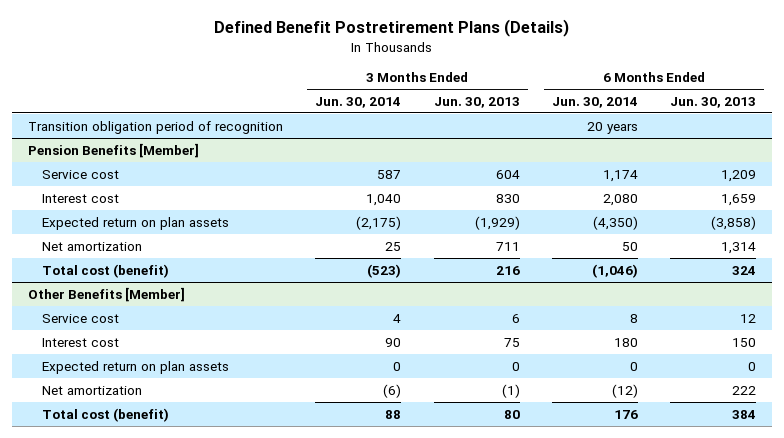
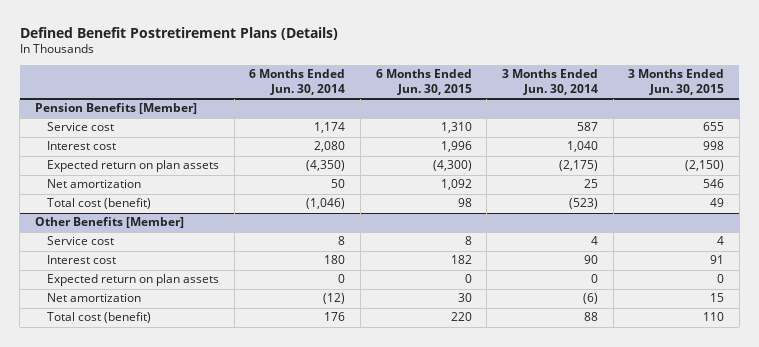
[433,96,520,108] Jun. 30, 2013 -> none
[670,96,757,108] Jun. 30, 2013 -> none
none -> [375,69,472,96] 6 Months Ended Jun. 30, 2015
none -> [628,69,725,96] 3 Months Ended Jun. 30, 2015
[28,120,284,134] Transition obligation period of recognition -> none

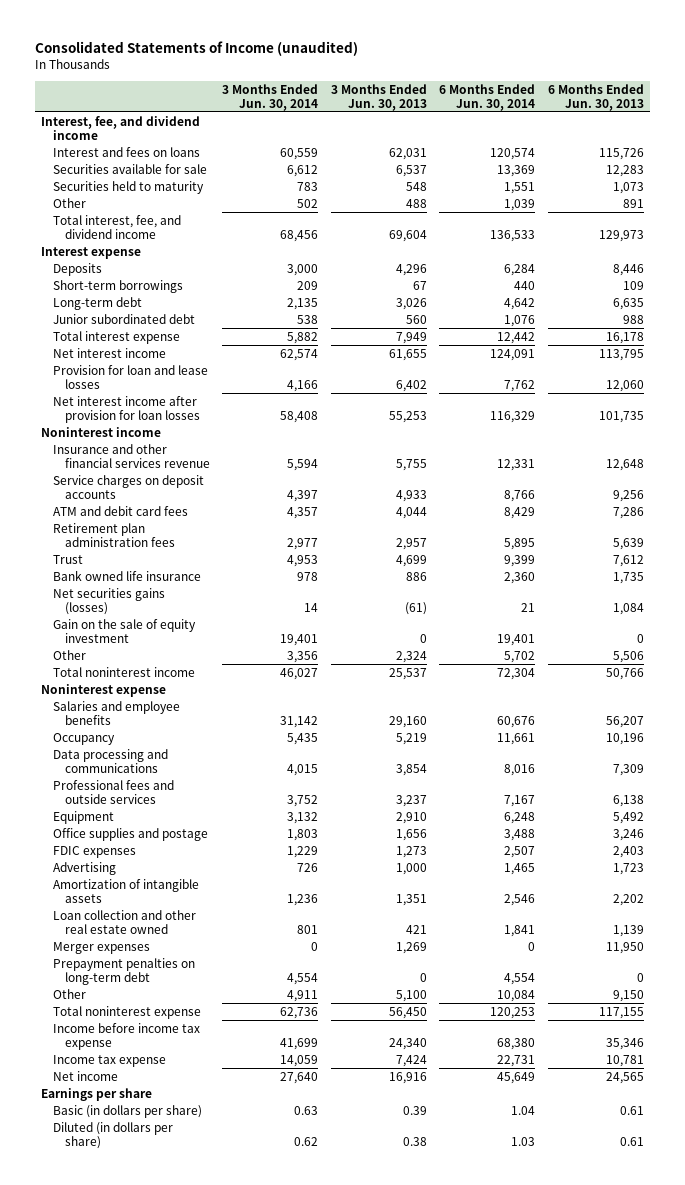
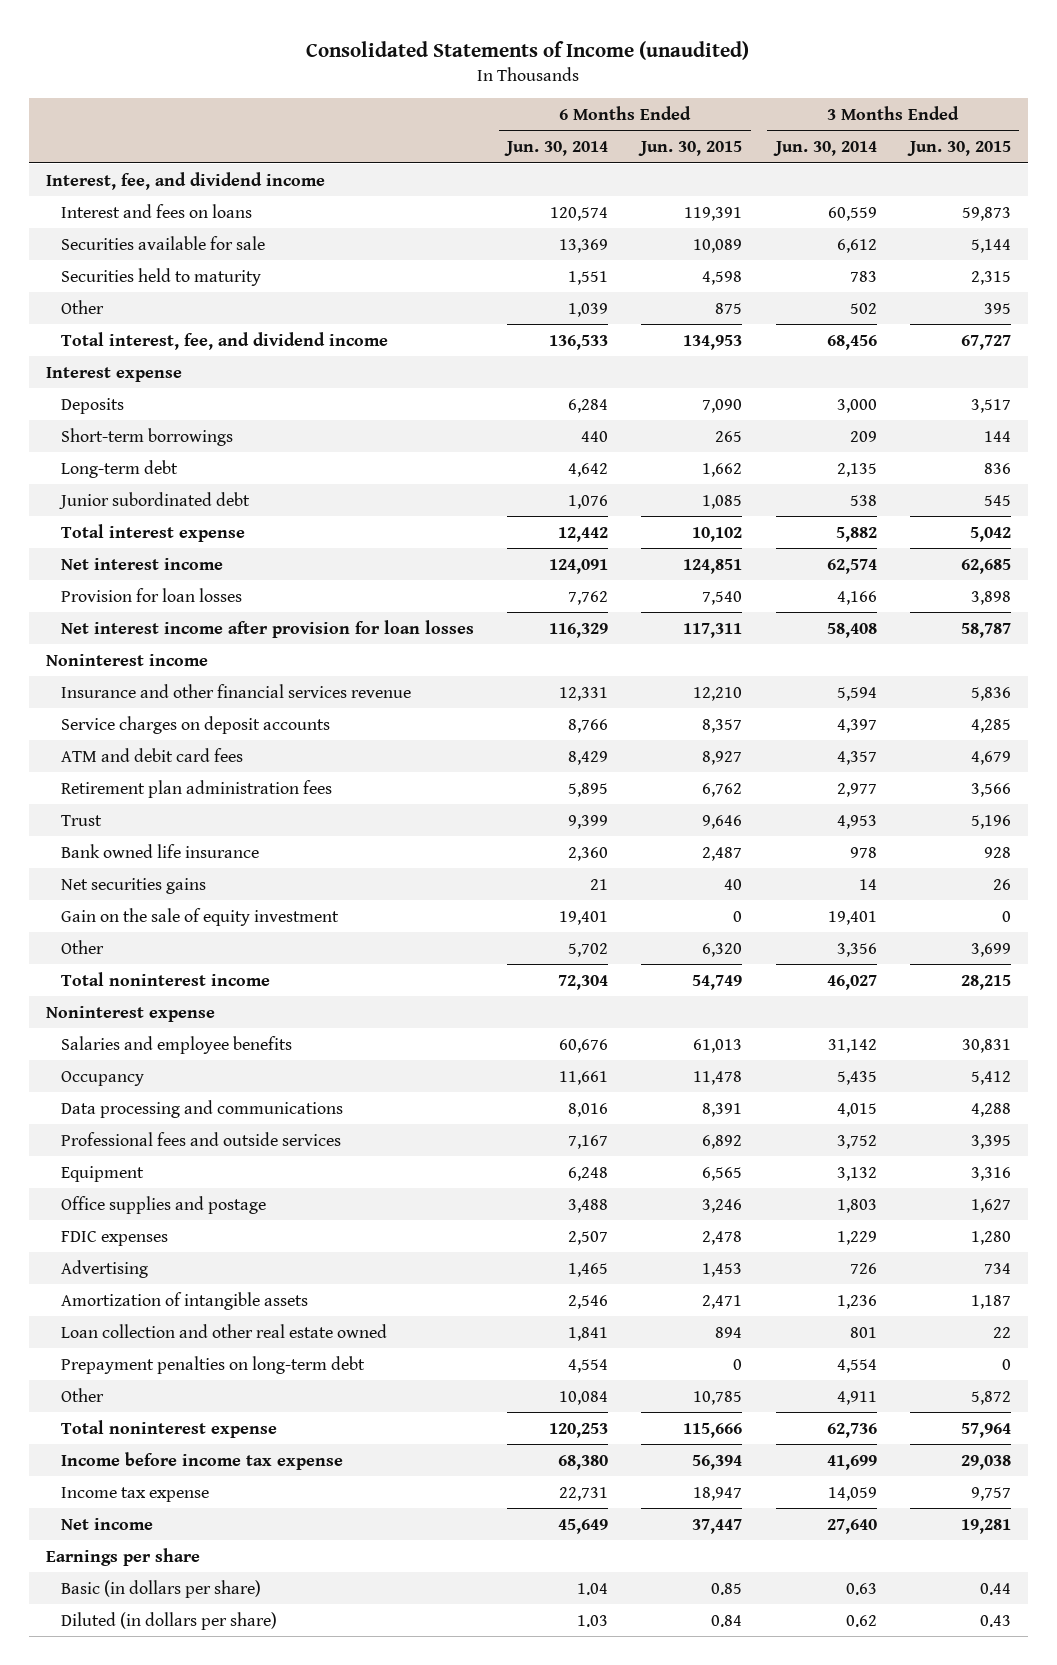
[330,83,427,111] 3 Months Ended Jun. 30, 2013 -> none
[547,83,644,111] 6 Months Ended Jun. 30, 2013 -> none
none -> [638,141,743,157] Jun. 30, 2015
none -> [906,141,1011,157] Jun. 30, 2015
[53,364,209,389] Provision for loan and lease losses -> [60,587,242,602] Provision for loan losses
[53,587,166,615] Net securities gains (losses) -> [60,877,206,894] Net securities gains
[53,941,151,954] Merger expenses -> none

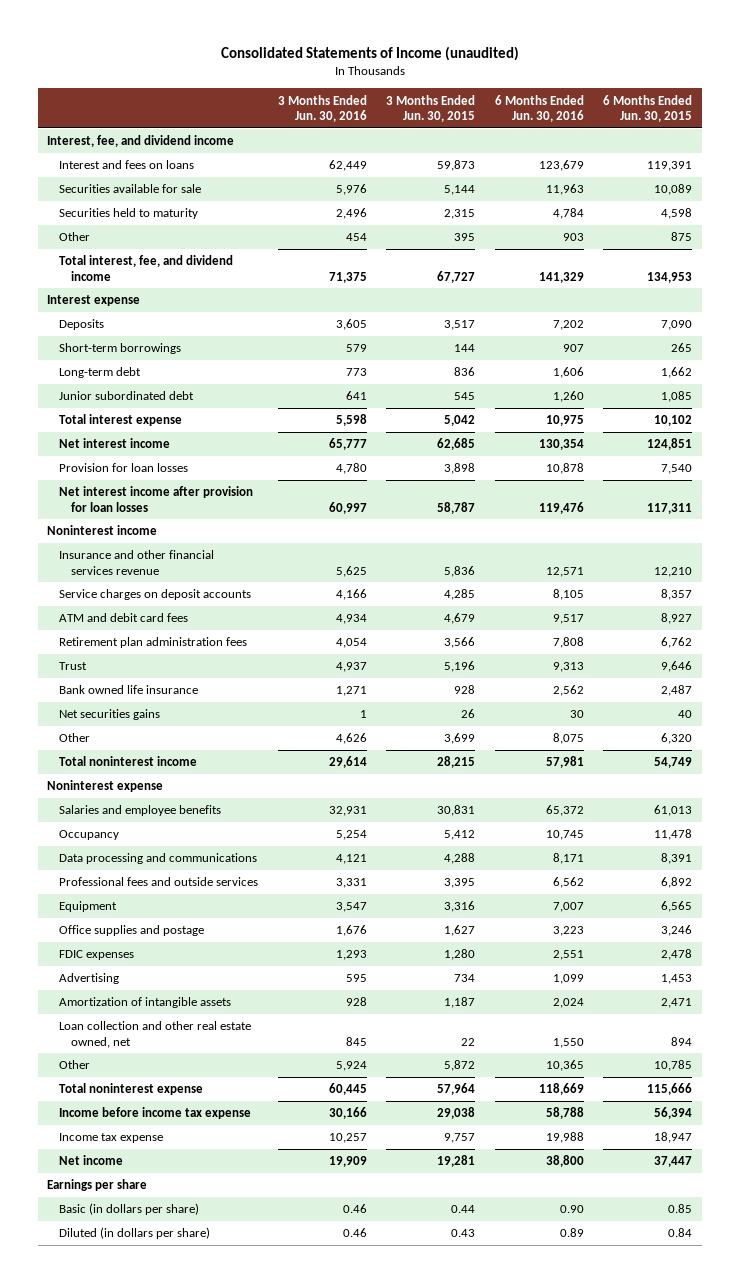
[504,141,609,157] Jun. 30, 2014 -> none
[772,141,877,157] Jun. 30, 2014 -> none
none -> [277,94,367,122] 3 Months Ended Jun. 30, 2016
none -> [494,94,584,122] 6 Months Ended Jun. 30, 2016
[60,907,339,926] Gain on the sale of equity investment -> none
[60,1355,365,1374] Prepayment penalties on long-term debt -> none
[60,1323,387,1338] Loan collection and other real estate owned -> [59,1021,252,1048] Loan collection and other real estate owned, net

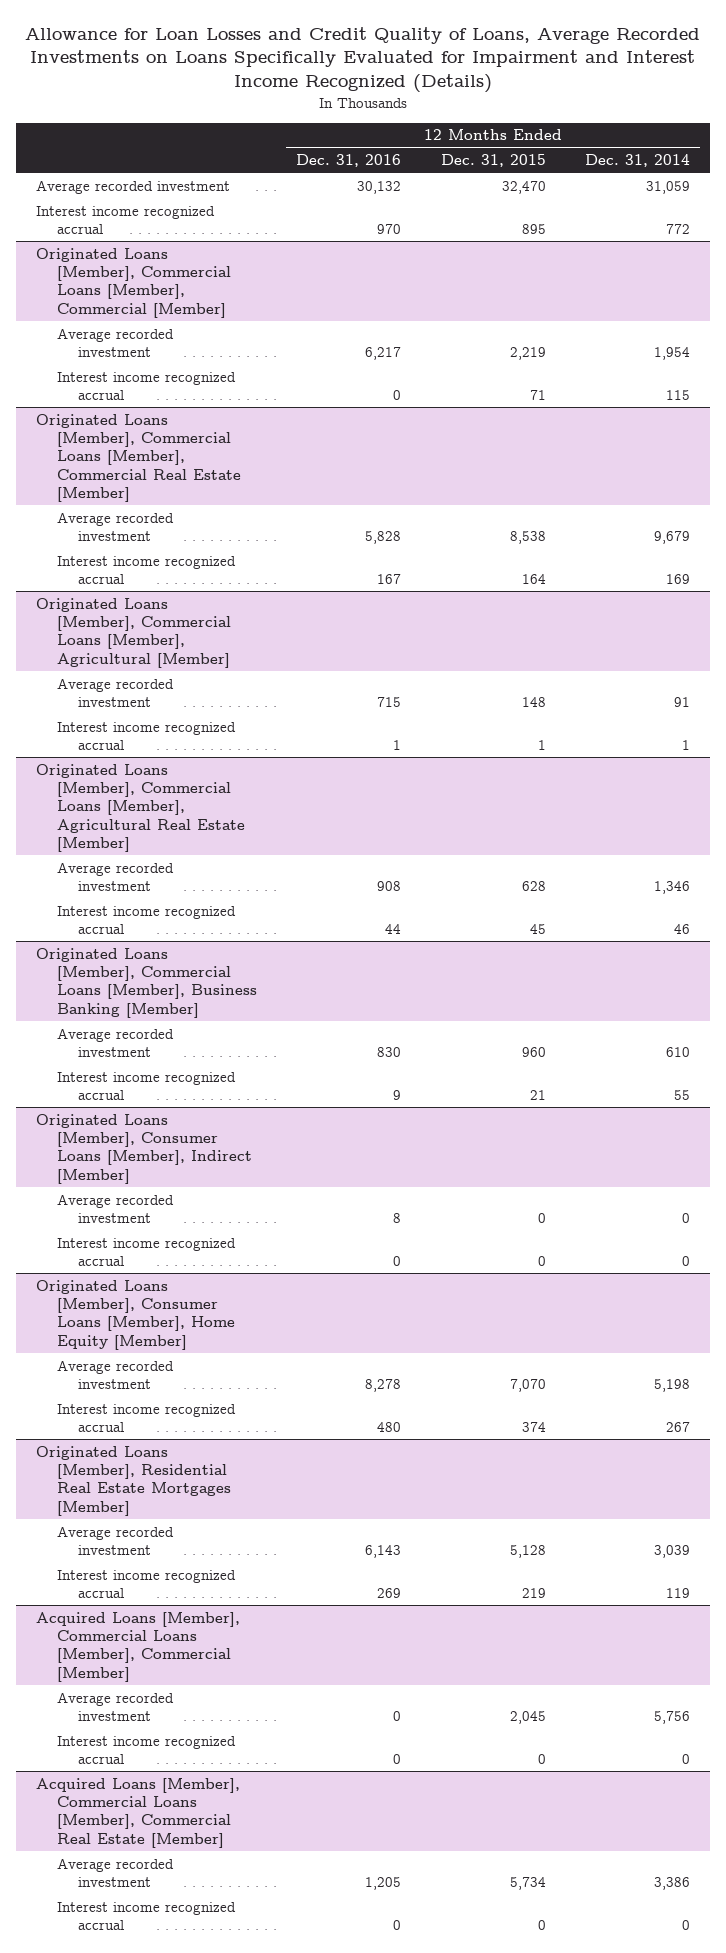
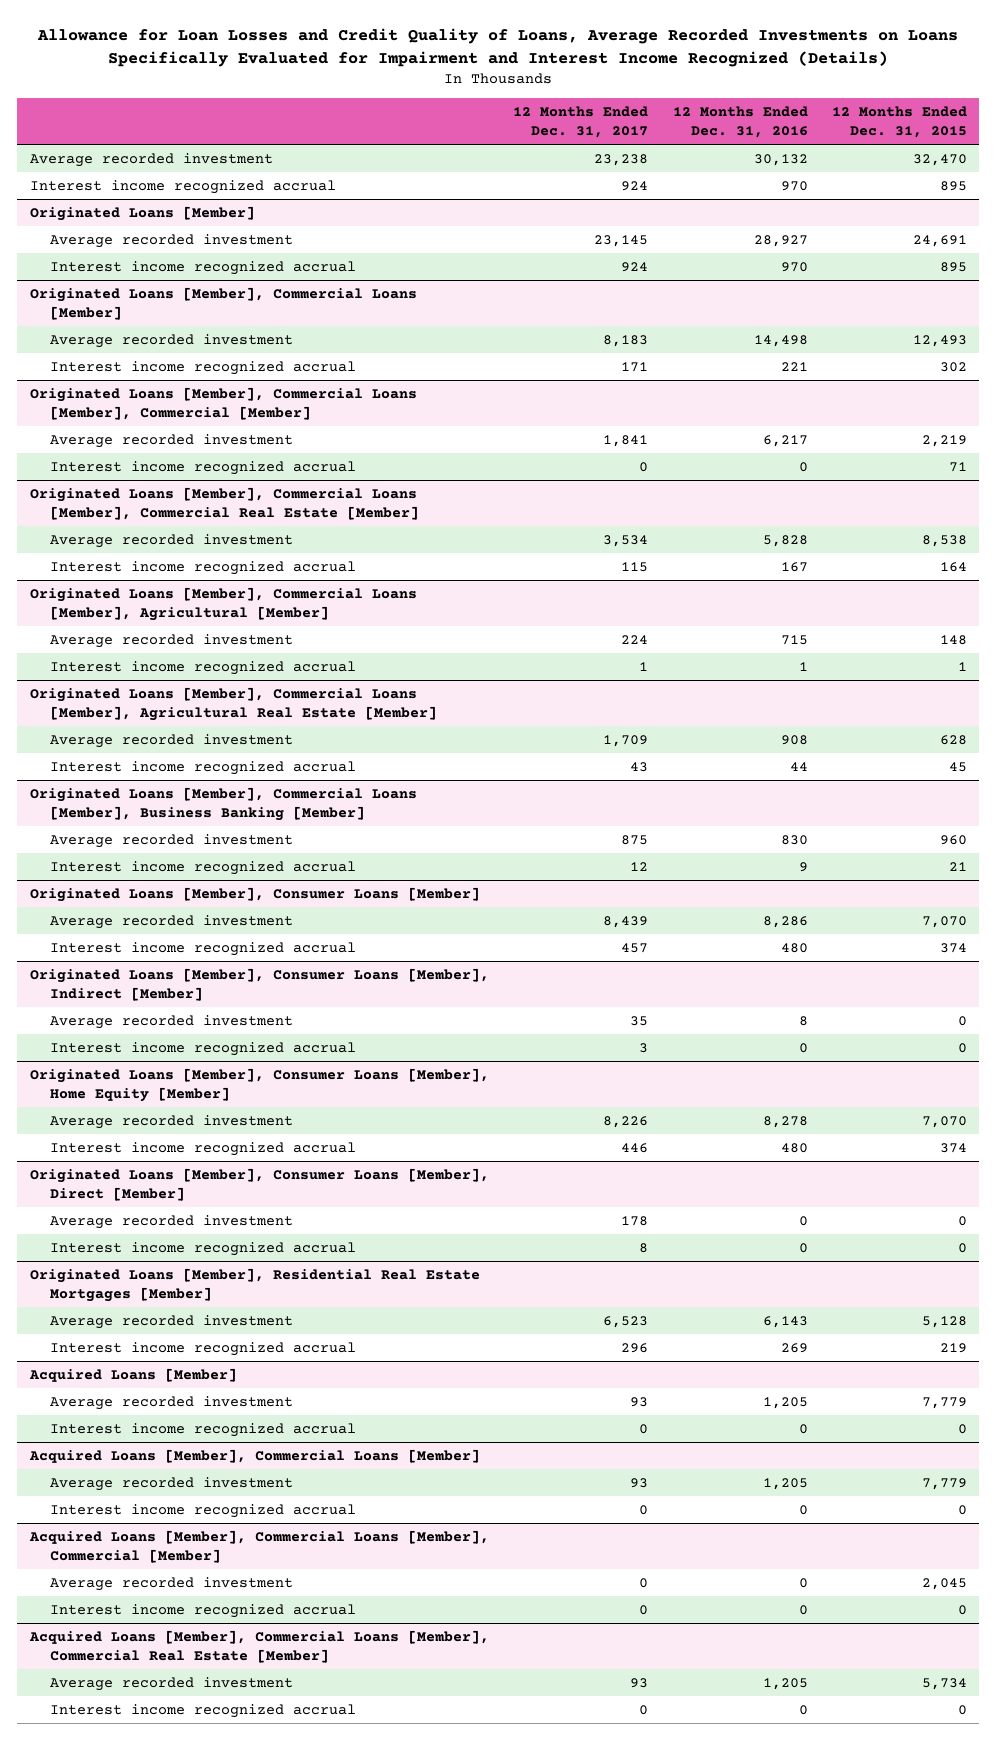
[585,153,691,167] Dec. 31, 2014 -> none
none -> [513,106,649,138] 12 Months Ended Dec. 31, 2017
none -> [29,206,255,222] Originated Loans [Member]
none -> [49,234,293,249] Average recorded investment
none -> [49,261,356,276] Interest income recognized accrual
none -> [29,287,417,320] Originated Loans [Member], Commercial Loans [Member]
none -> [49,334,293,349] Average recorded investment
none -> [49,361,356,376] Interest income recognized accrual
none -> [29,887,480,903] Originated Loans [Member], Consumer Loans [Member]
none -> [49,915,293,930] Average recorded investment
none -> [49,942,356,957] Interest income recognized accrual
none -> [29,1168,489,1201] Originated Loans [Member], Consumer Loans [Member], Direct [Member]
none -> [49,1215,293,1230] Average recorded investment
none -> [49,1242,356,1257] Interest income recognized accrual
none -> [28,1368,237,1383] Acquired Loans [Member]
none -> [49,1396,293,1411] Average recorded investment
none -> [49,1423,356,1438] Interest income recognized accrual
none -> [28,1449,480,1464] Acquired Loans [Member], Commercial Loans [Member]
none -> [49,1477,293,1492] Average recorded investment
none -> [49,1504,356,1519] Interest income recognized accrual

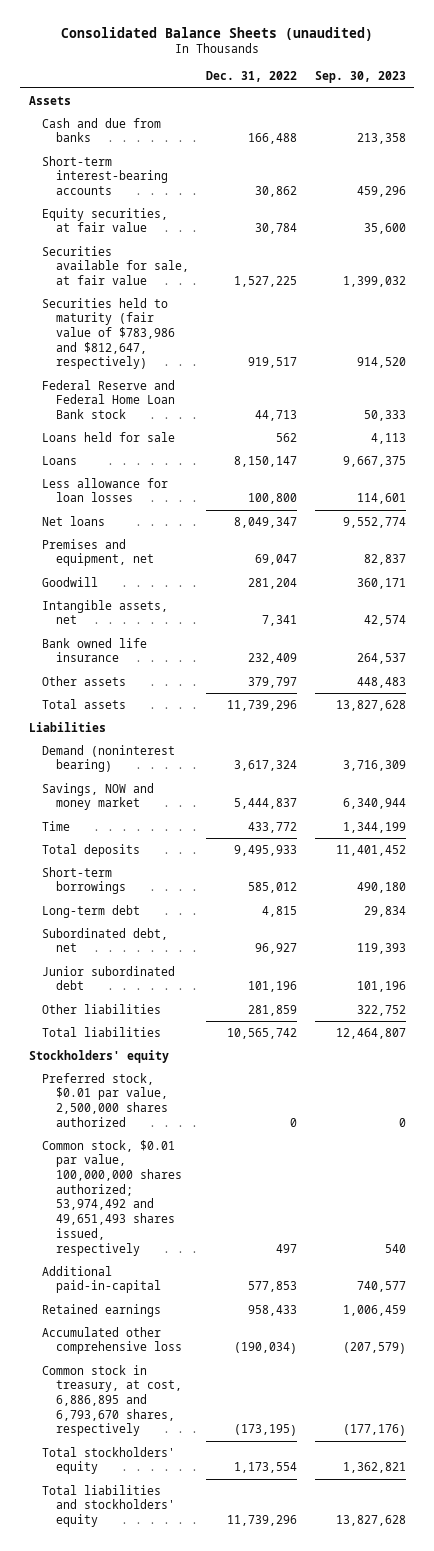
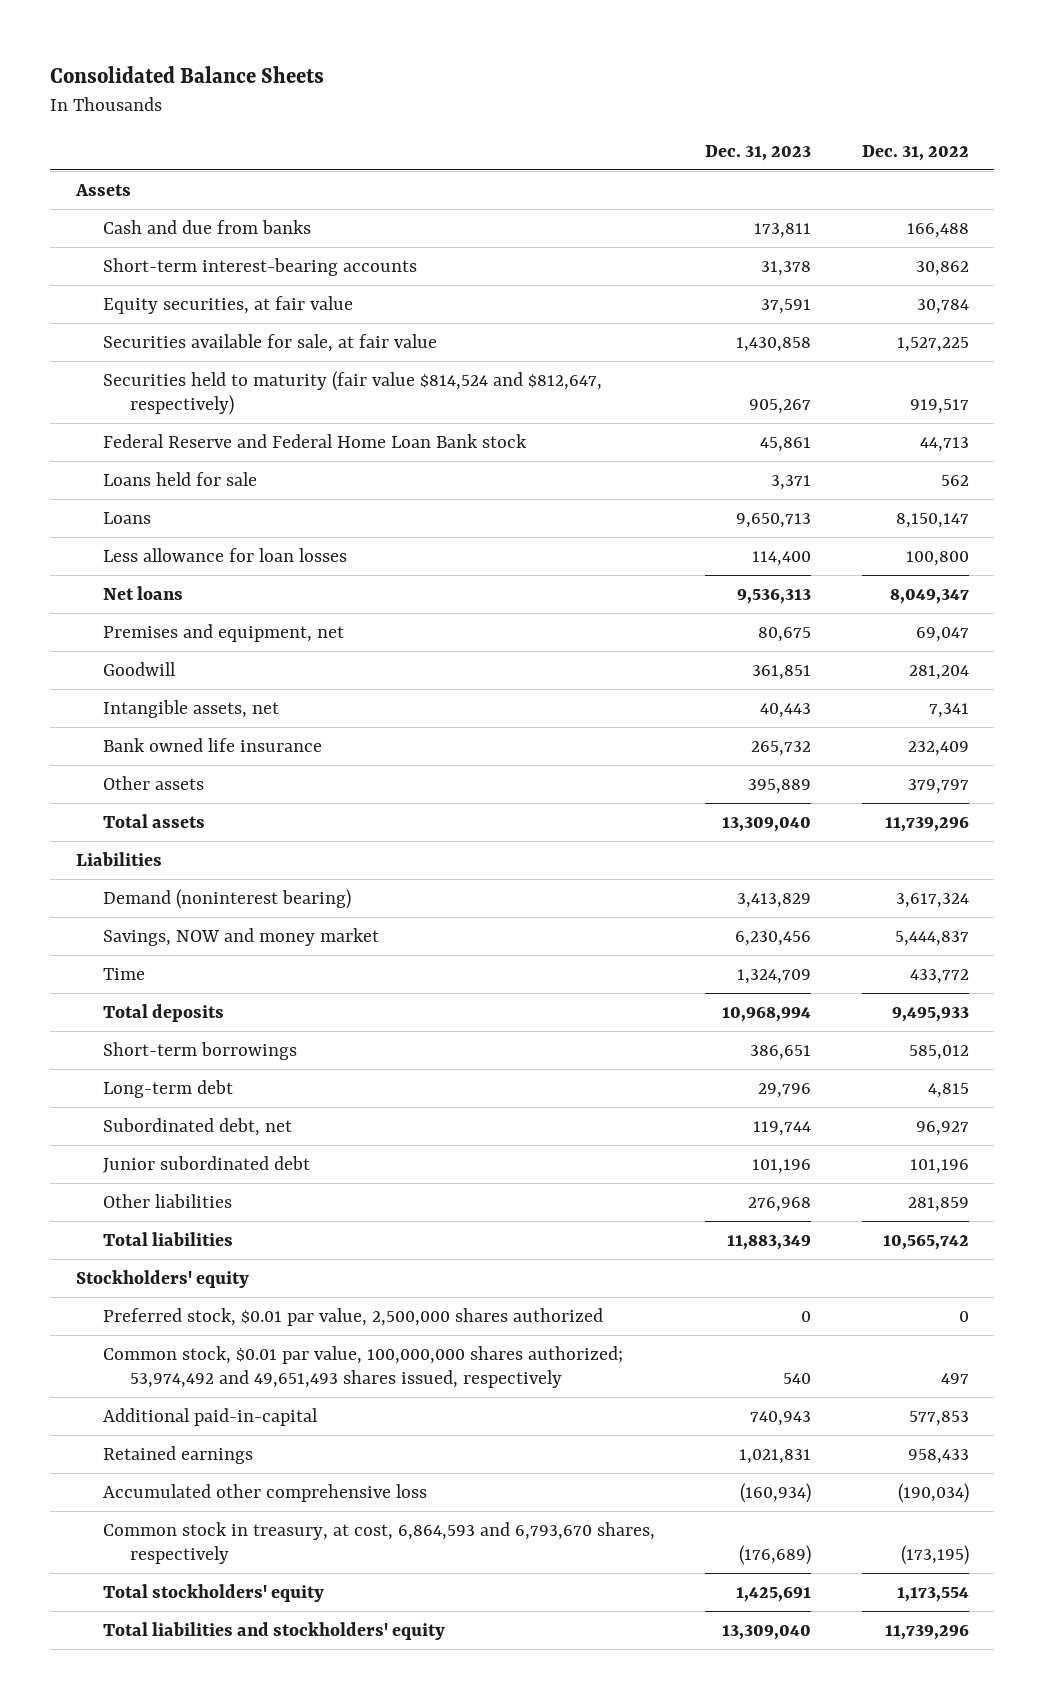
[61,26,374,41] Consolidated Balance Sheets (unaudited) -> [50,65,325,83] Consolidated Balance Sheets
[314,71,406,84] Sep. 30, 2023 -> none
none -> [705,144,812,161] Dec. 31, 2023
[42,297,176,370] Securities held to maturity (fair value of $783,986 and $812,647, respectively) -> [102,370,602,416] Securities held to maturity (fair value $814,524 and $812,647, respectively)
[42,1364,183,1437] Common stock in treasury, at cost, 6,886,895 and 6,793,670 shares, respectively -> [102,1521,655,1565] Common stock in treasury, at cost, 6,864,593 and 6,793,670 shares, respectively

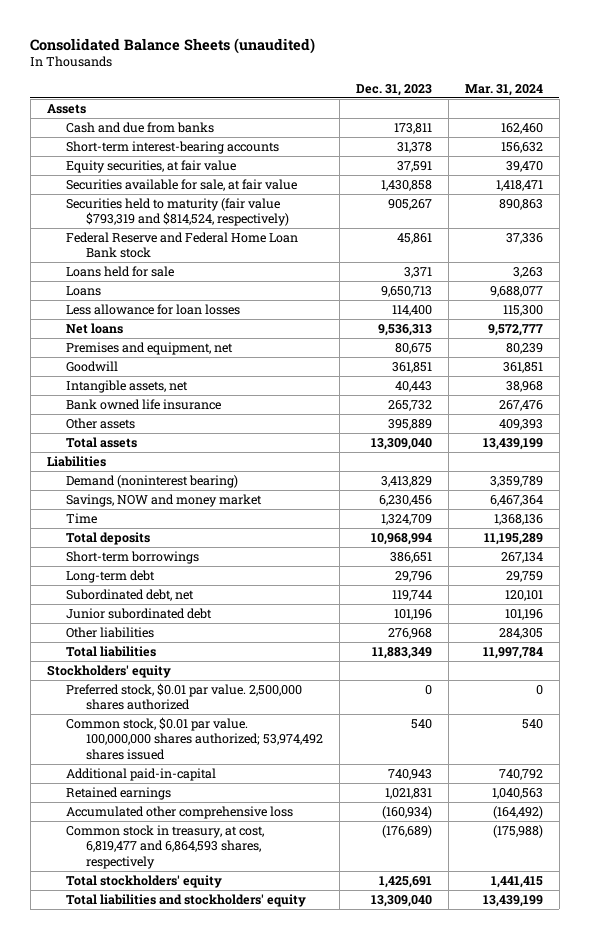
[50,65,325,83] Consolidated Balance Sheets -> [30,37,316,54] Consolidated Balance Sheets (unaudited)
[861,144,969,161] Dec. 31, 2022 -> none
none -> [464,83,543,96] Mar. 31, 2024
[102,370,602,416] Securities held to maturity (fair value $814,524 and $812,647, respectively) -> [66,198,289,227] Securities held to maturity (fair value $793,319 and $814,524, respectively)
[102,1307,603,1326] Preferred stock, $0.01 par value, 2,500,000 shares authorized -> [66,683,303,711] Preferred stock, $0.01 par value. 2,500,000 shares authorized
[102,1345,623,1389] Common stock, $0.01 par value, 100,000,000 shares authorized; 53,974,492 and 49,651,493 shares issued, respectively -> [66,717,323,760] Common stock, $0.01 par value. 100,000,000 shares authorized; 53,974,492 shares issued
[102,1521,655,1565] Common stock in treasury, at cost, 6,864,593 and 6,793,670 shares, respectively -> [66,825,265,869] Common stock in treasury, at cost, 6,819,477 and 6,864,593 shares, respectively

